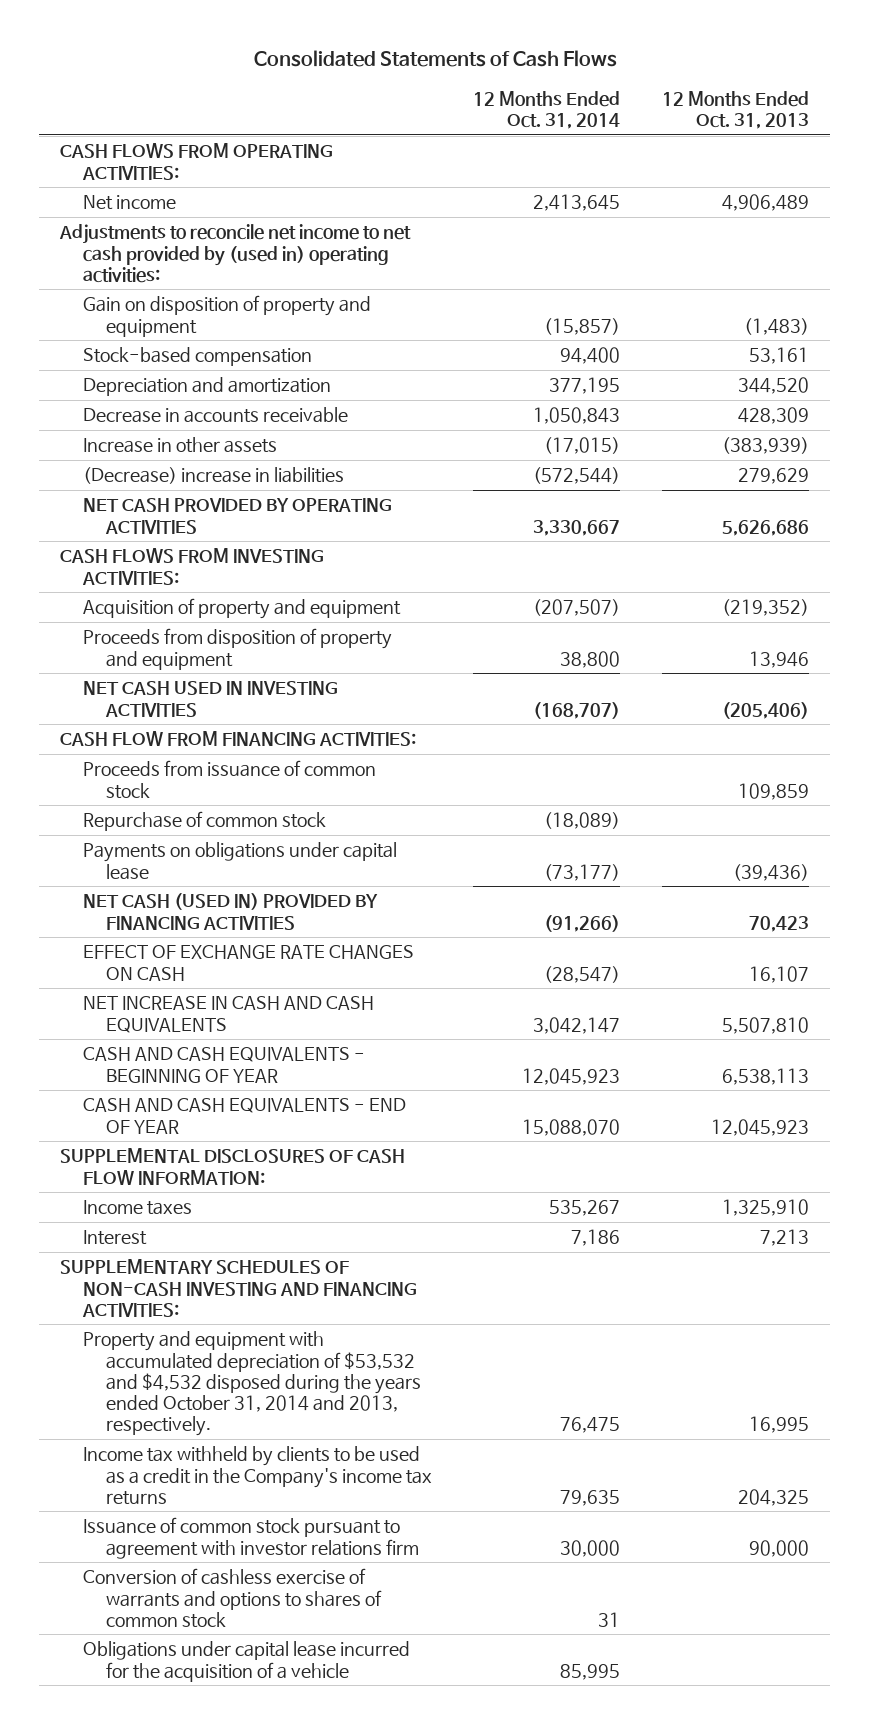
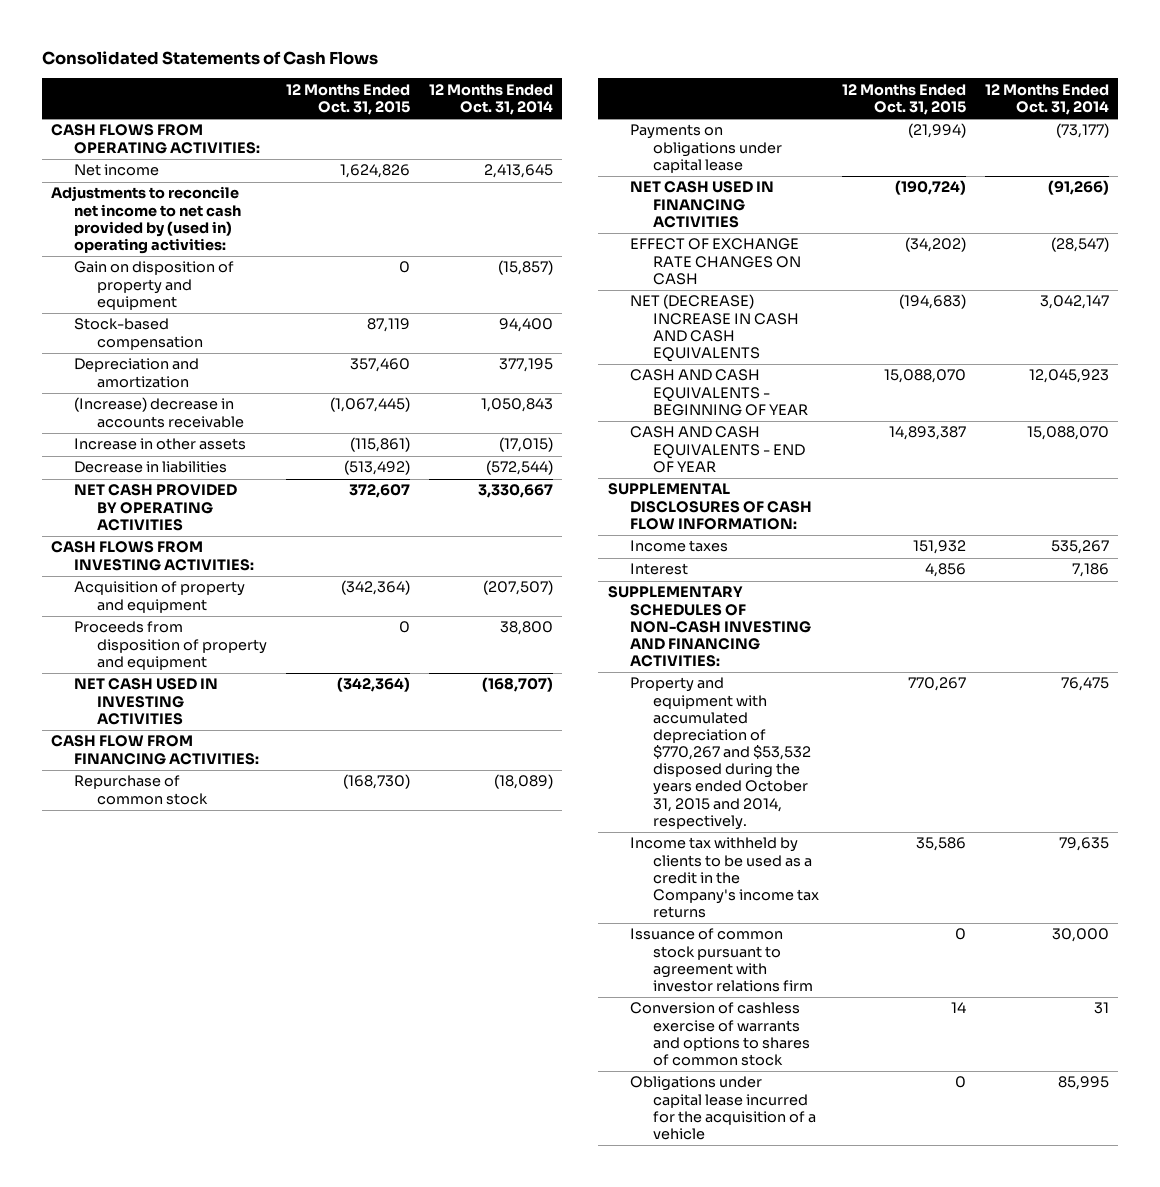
[662,90,810,130] 12 Months Ended Oct. 31, 2013 -> none
none -> [285,83,410,116] 12 Months Ended Oct. 31, 2015
[82,407,348,424] Decrease in accounts receivable -> [74,397,245,428] (Increase) decrease in accounts receivable
[82,467,344,485] (Decrease) increase in liabilities -> [74,461,228,474] Decrease in liabilities
[82,760,376,799] Proceeds from issuance of common stock -> none
[82,893,378,930] NET CASH (USED IN) PROVIDED BY FINANCING ACTIVITIES -> [630,181,775,228] NET CASH USED IN FINANCING ACTIVITIES
[82,996,374,1033] NET INCREASE IN CASH AND CASH EQUIVALENTS -> [630,294,800,362] NET (DECREASE) INCREASE IN CASH AND CASH EQUIVALENTS
[82,1331,421,1437] Property and equipment with accumulated depreciation of $53,532 and $4,532 disposed during the years ended October 31, 2014 and 2013, respectively. -> [630,677,812,830] Property and equipment with accumulated depreciation of $770,267 and $53,532 disposed during the years ended October 31, 2015 and 2014, respectively.

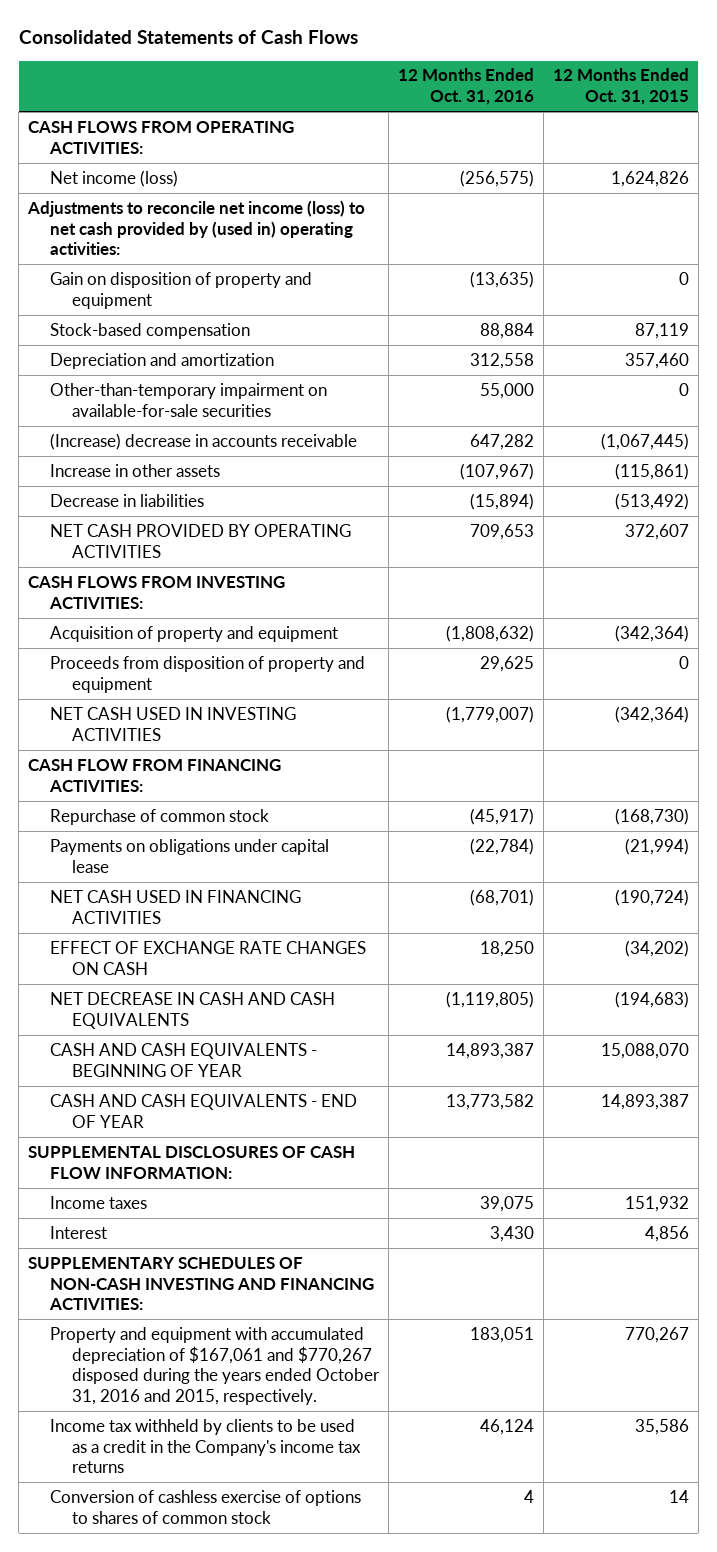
[428,83,553,116] 12 Months Ended Oct. 31, 2014 -> none
none -> [397,68,534,106] 12 Months Ended Oct. 31, 2016
[74,164,160,177] Net income -> [50,169,179,187] Net income (loss)
[51,186,242,254] Adjustments to reconcile net income to net cash provided by (used in) operating activities: -> [27,199,366,256] Adjustments to reconcile net income (loss) to net cash provided by (used in) operating activities:
none -> [50,382,328,417] Other-than-temporary impairment on available-for-sale securities
[630,294,800,362] NET (DECREASE) INCREASE IN CASH AND CASH EQUIVALENTS -> [50,991,336,1029] NET DECREASE IN CASH AND CASH EQUIVALENTS
[630,677,812,830] Property and equipment with accumulated depreciation of $770,267 and $53,532 disposed during the years ended October 31, 2015 and 2014, respectively. -> [50,1326,381,1406] Property and equipment with accumulated depreciation of $167,061 and $770,267 disposed during the years ended October 31, 2016 and 2015, respectively.
[630,928,814,992] Issuance of common stock pursuant to agreement with investor relations firm -> none
[630,1076,817,1140] Obligations under capital lease incurred for the acquisition of a vehicle -> none
[630,1002,811,1066] Conversion of cashless exercise of warrants and options to shares of common stock -> [50,1489,362,1524] Conversion of cashless exercise of options to shares of common stock

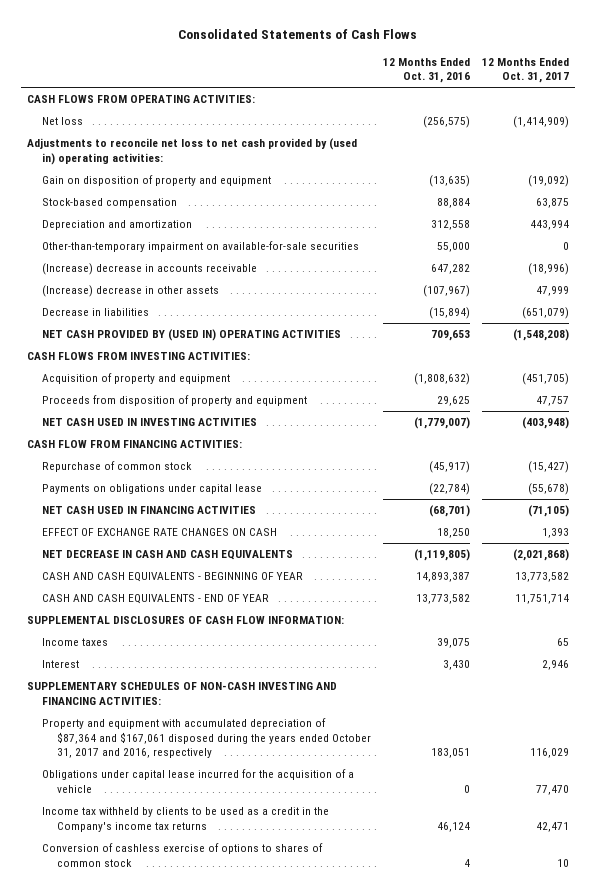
[552,68,689,106] 12 Months Ended Oct. 31, 2015 -> none
none -> [481,57,569,84] 12 Months Ended Oct. 31, 2017
[50,169,179,187] Net income (loss) -> [41,117,83,126] Net loss
[27,199,366,256] Adjustments to reconcile net income (loss) to net cash provided by (used in) operating activities: -> [26,138,357,165] Adjustments to reconcile net loss to net cash provided by (used in) operating activities:
[50,463,221,477] Increase in other assets -> [41,285,219,298] (Increase) decrease in other assets
[50,523,352,558] NET CASH PROVIDED BY OPERATING ACTIVITIES -> [41,329,341,342] NET CASH PROVIDED BY (USED IN) OPERATING ACTIVITIES
[50,1326,381,1406] Property and equipment with accumulated depreciation of $167,061 and $770,267 disposed during the years ended October 31, 2016 and 2015, respectively. -> [41,718,372,759] Property and equipment with accumulated depreciation of $87,364 and $167,061 disposed during the years ended October 31, 2017 and 2016, respectively
none -> [41,769,354,793] Obligations under capital lease incurred for the acquisition of a vehicle

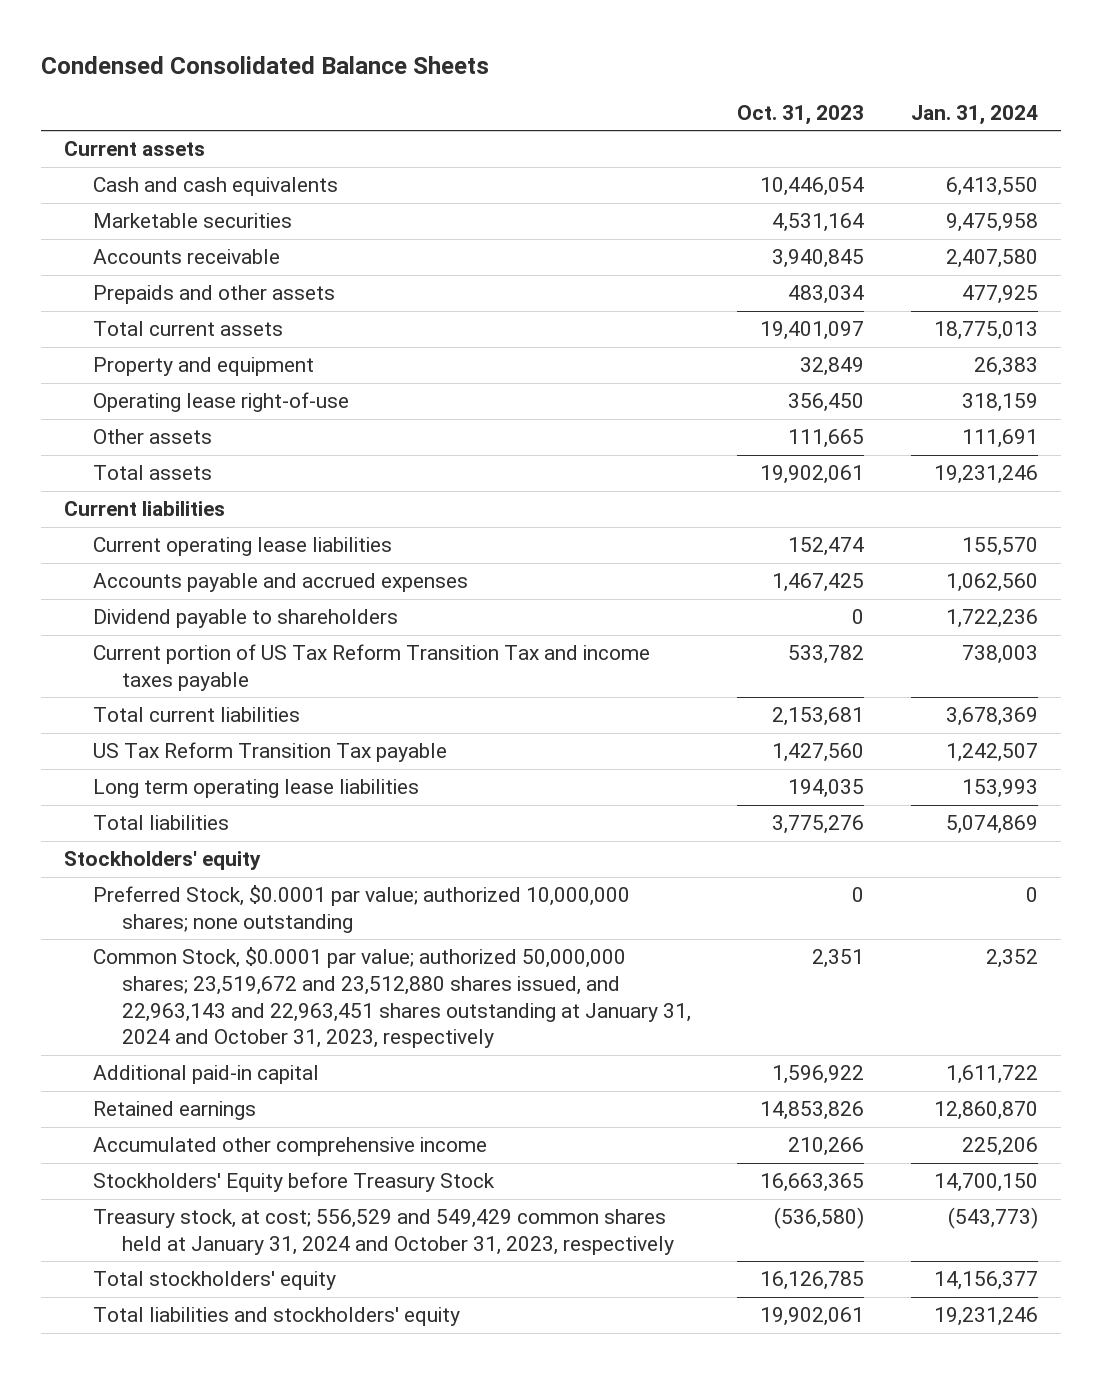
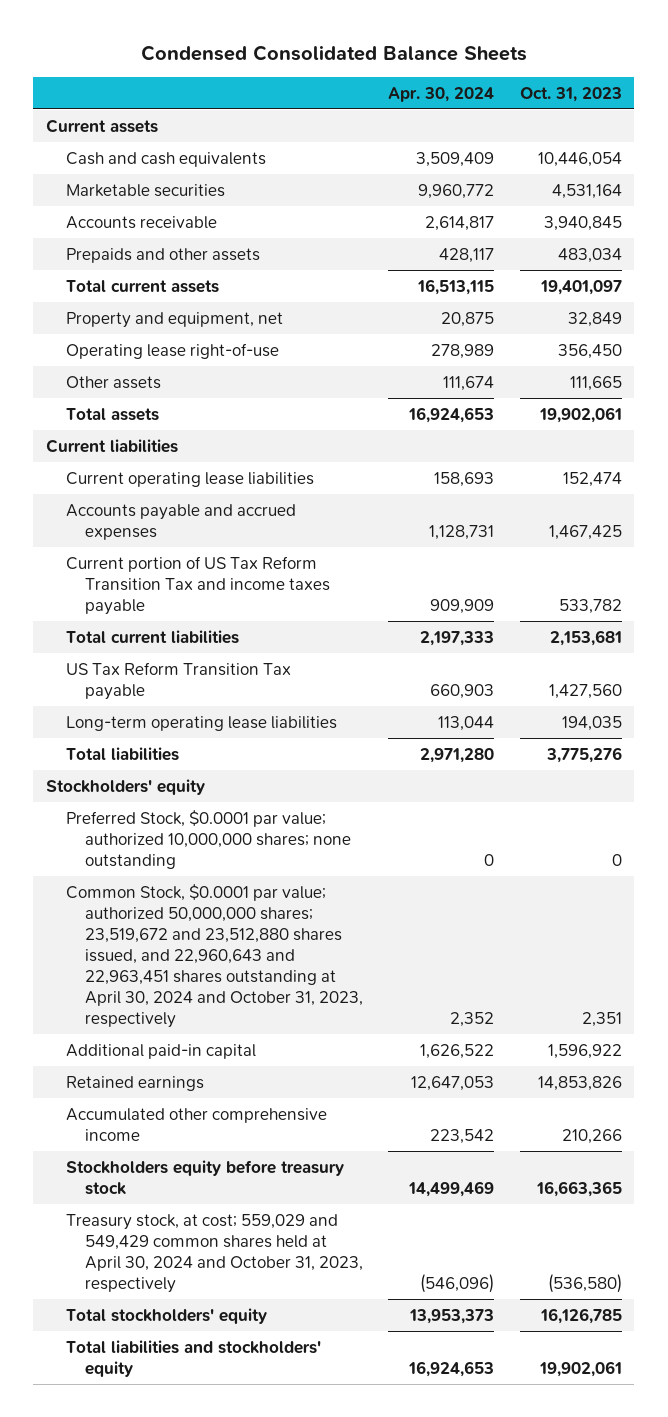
[910,104,1038,125] Jan. 31, 2024 -> none
none -> [388,86,495,102] Apr. 30, 2024
[93,357,315,377] Property and equipment -> [65,311,283,328] Property and equipment, net
[93,609,399,629] Dividend payable to shareholders -> none
[93,779,420,799] Long term operating lease liabilities -> [65,715,337,731] Long-term operating lease liabilities
[93,947,692,1049] Common Stock, $0.0001 par value; authorized 50,000,000 shares; 23,519,672 and 23,512,880 shares issued, and 22,963,143 and 22,963,451 shares outstanding at January 31, 2024 and October 31, 2023, respectively -> [65,883,364,1029] Common Stock, $0.0001 par value; authorized 50,000,000 shares; 23,519,672 and 23,512,880 shares issued, and 22,960,643 and 22,963,451 shares outstanding at April 30, 2024 and October 31, 2023, respectively
[93,1172,496,1193] Stockholders' Equity before Treasury Stock -> [65,1159,344,1195] Stockholders equity before treasury stock
[93,1209,675,1255] Treasury stock, at cost; 556,529 and 549,429 common shares held at January 31, 2024 and October 31, 2023, respectively -> [65,1213,364,1293] Treasury stock, at cost; 559,029 and 549,429 common shares held at April 30, 2024 and October 31, 2023, respectively

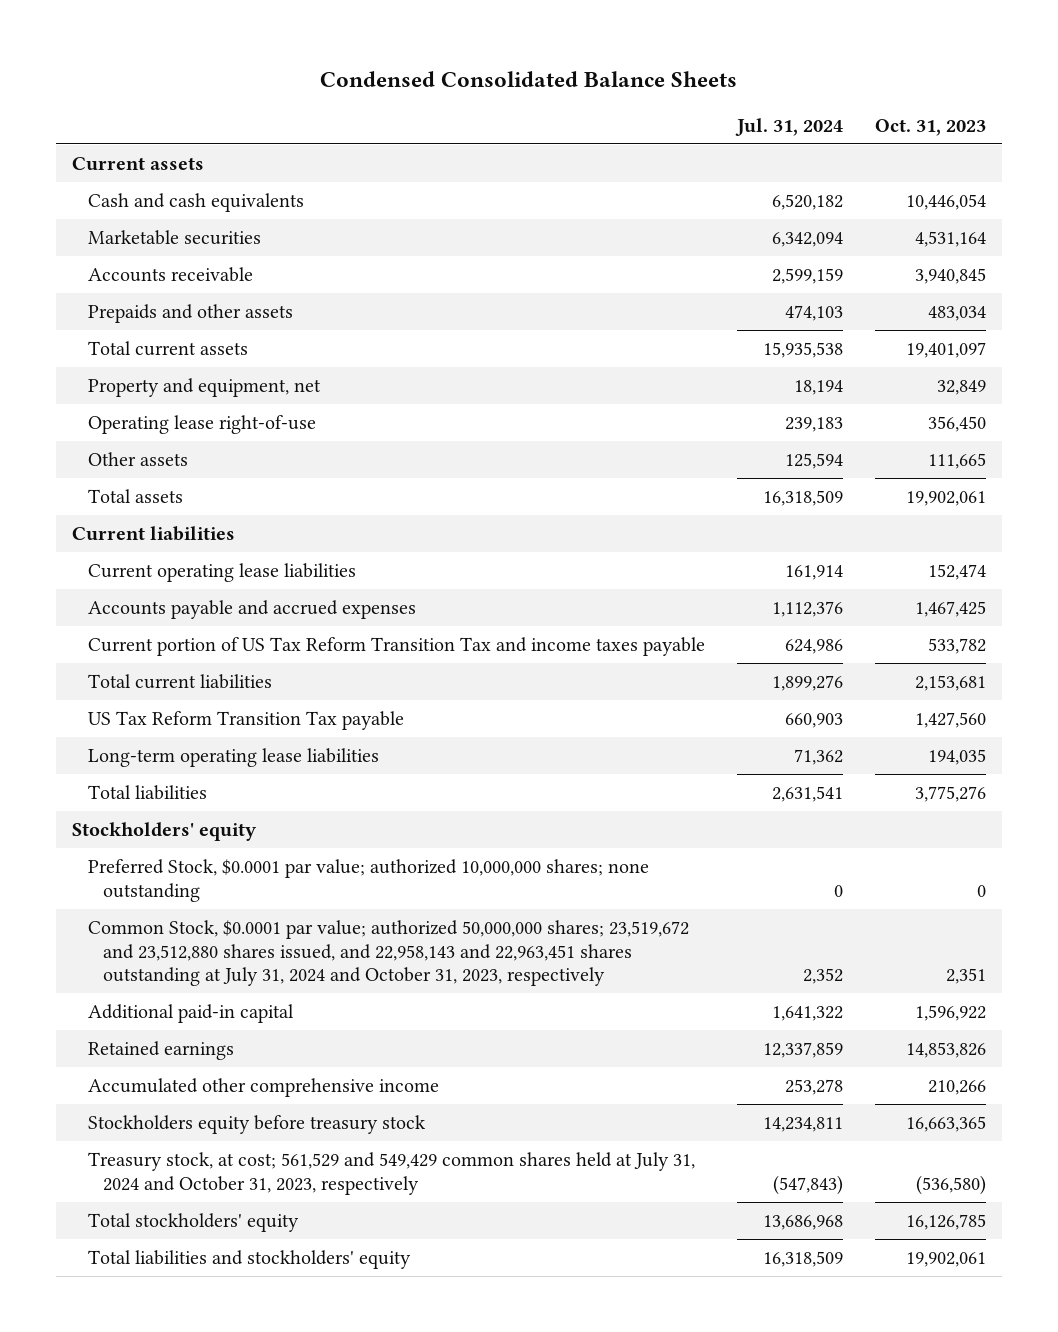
[388,86,495,102] Apr. 30, 2024 -> none
none -> [734,117,843,136] Jul. 31, 2024
[65,883,364,1029] Common Stock, $0.0001 par value; authorized 50,000,000 shares; 23,519,672 and 23,512,880 shares issued, and 22,960,643 and 22,963,451 shares outstanding at April 30, 2024 and October 31, 2023, respectively -> [87,919,689,987] Common Stock, $0.0001 par value; authorized 50,000,000 shares; 23,519,672 and 23,512,880 shares issued, and 22,958,143 and 22,963,451 shares outstanding at July 31, 2024 and October 31, 2023, respectively
[65,1213,364,1293] Treasury stock, at cost; 559,029 and 549,429 common shares held at April 30, 2024 and October 31, 2023, respectively -> [87,1151,695,1195] Treasury stock, at cost; 561,529 and 549,429 common shares held at July 31, 2024 and October 31, 2023, respectively

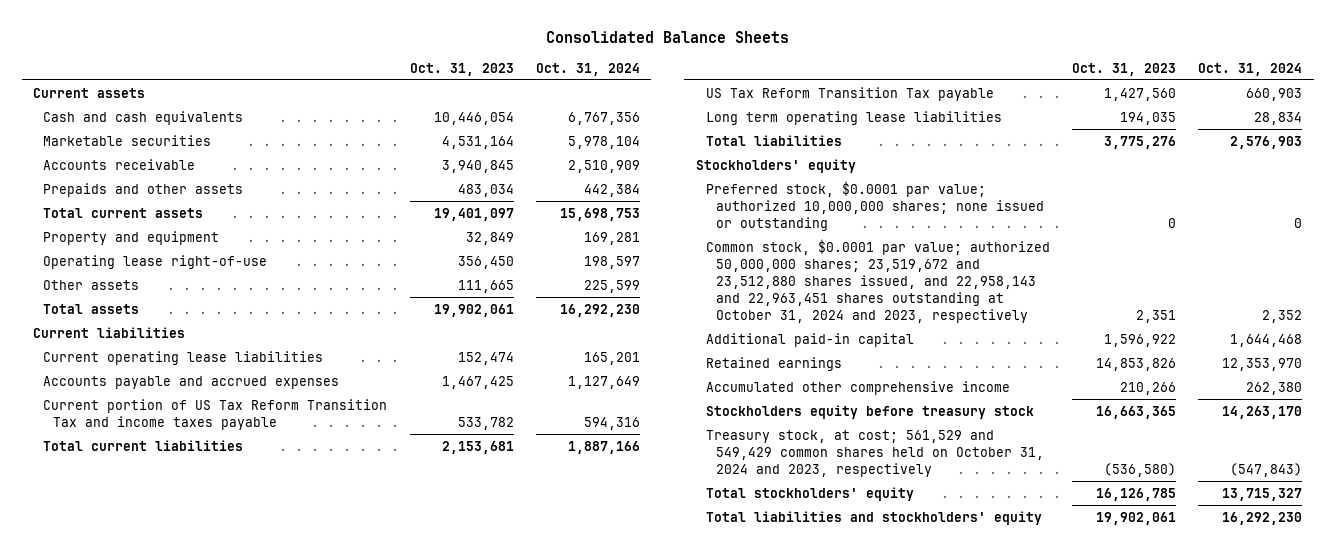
[320,71,738,88] Condensed Consolidated Balance Sheets -> [545,30,789,43] Consolidated Balance Sheets
[734,117,843,136] Jul. 31, 2024 -> none
none -> [536,62,641,76] Oct. 31, 2024
[87,377,321,397] Property and equipment, net -> [43,230,220,245] Property and equipment
[87,747,379,767] Long-term operating lease liabilities -> [705,110,1002,125] Long term operating lease liabilities
[87,858,649,902] Preferred Stock, $0.0001 par value; authorized 10,000,000 shares; none outstanding -> [705,180,1044,231] Preferred stock, $0.0001 par value; authorized 10,000,000 shares; none issued or outstanding
[87,919,689,987] Common Stock, $0.0001 par value; authorized 50,000,000 shares; 23,519,672 and 23,512,880 shares issued, and 22,958,143 and 22,963,451 shares outstanding at July 31, 2024 and October 31, 2023, respectively -> [705,238,1050,323] Common stock, $0.0001 par value; authorized 50,000,000 shares; 23,519,672 and 23,512,880 shares issued, and 22,958,143 and 22,963,451 shares outstanding at October 31, 2024 and 2023, respectively
[87,1151,695,1195] Treasury stock, at cost; 561,529 and 549,429 common shares held at July 31, 2024 and October 31, 2023, respectively -> [705,429,1044,477] Treasury stock, at cost; 561,529 and 549,429 common shares held on October 31, 2024 and 2023, respectively

